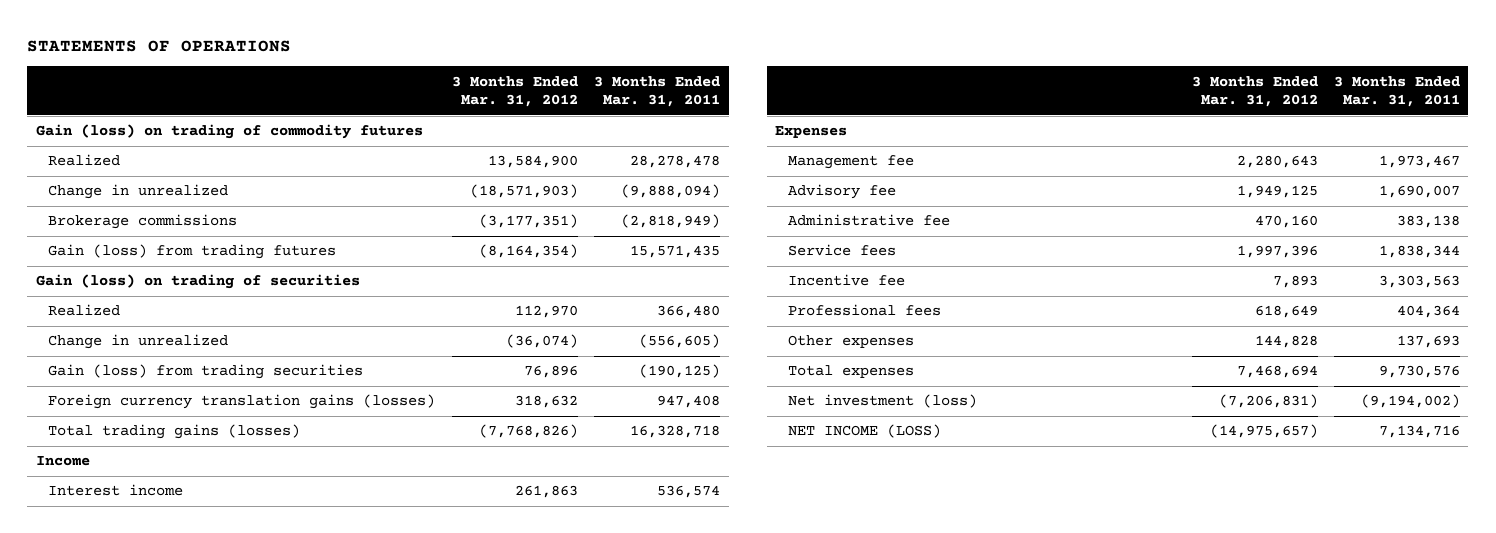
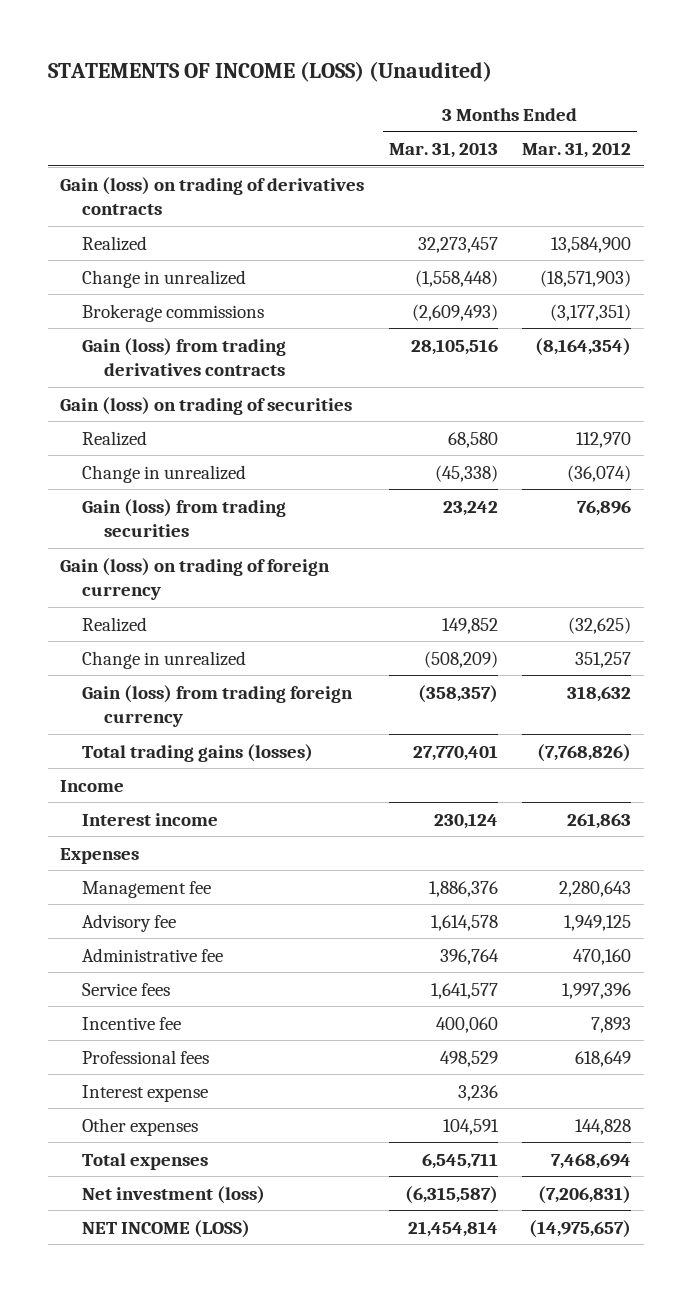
[27,40,292,53] STATEMENTS OF OPERATIONS -> [48,60,493,82] STATEMENTS OF INCOME (LOSS) (Unaudited)
[594,75,721,108] 3 Months Ended Mar. 31, 2011 -> none
none -> [388,141,498,158] Mar. 31, 2013
[35,124,423,140] Gain (loss) on trading of commodity futures -> [60,176,365,216] Gain (loss) on trading of derivatives contracts
[48,244,337,260] Gain (loss) from trading futures -> [82,337,287,377] Gain (loss) from trading derivatives contracts
none -> [60,557,331,601] Gain (loss) on trading of foreign currency
none -> [82,616,148,632] Realized
none -> [82,650,247,669] Change in unrealized
[48,394,436,410] Foreign currency translation gains (losses) -> [82,684,354,728] Gain (loss) from trading foreign currency
none -> [82,1084,209,1102] Interest expense

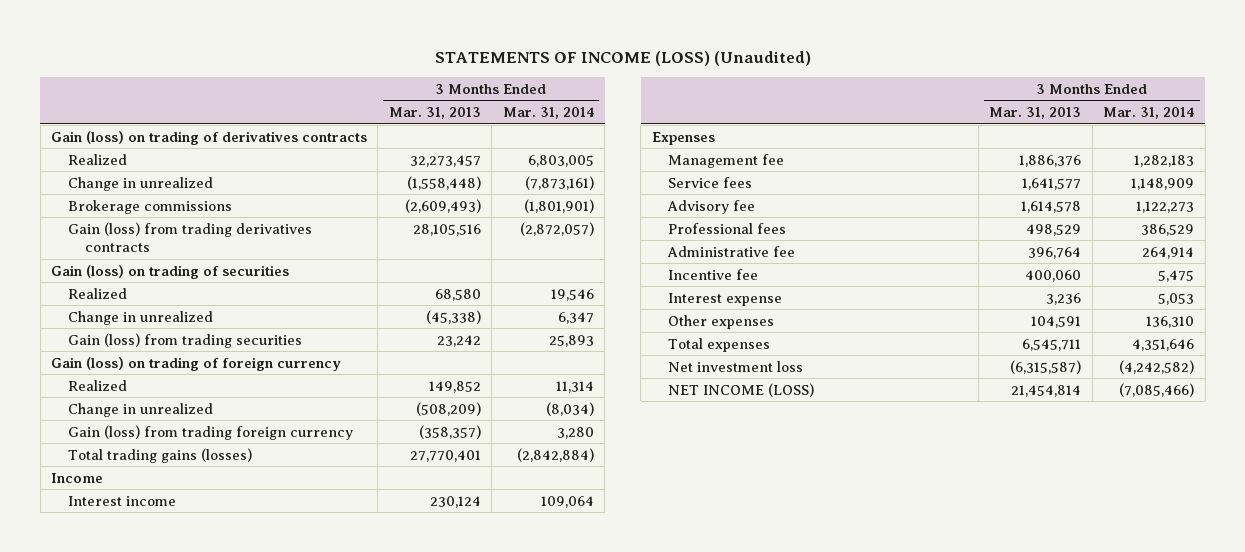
[522,141,632,158] Mar. 31, 2012 -> none
none -> [502,106,594,119] Mar. 31, 2014
[82,982,171,996] Service fees -> [668,176,753,188] Service fees
[82,1049,210,1064] Professional fees -> [668,222,787,234] Professional fees
[82,1185,266,1204] Net investment (loss) -> [668,360,804,372] Net investment loss

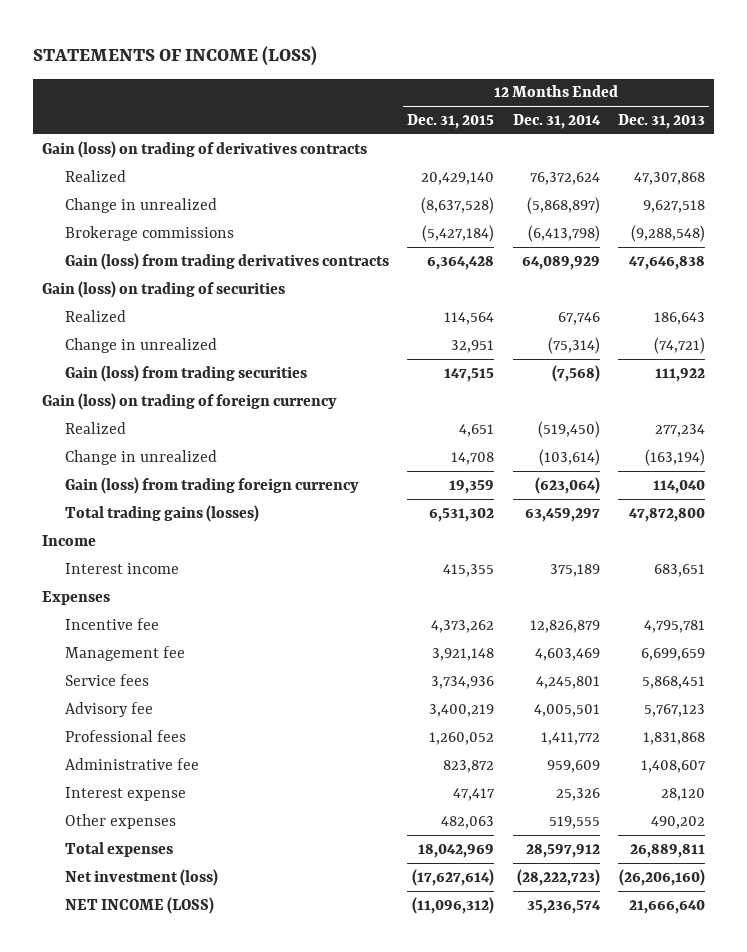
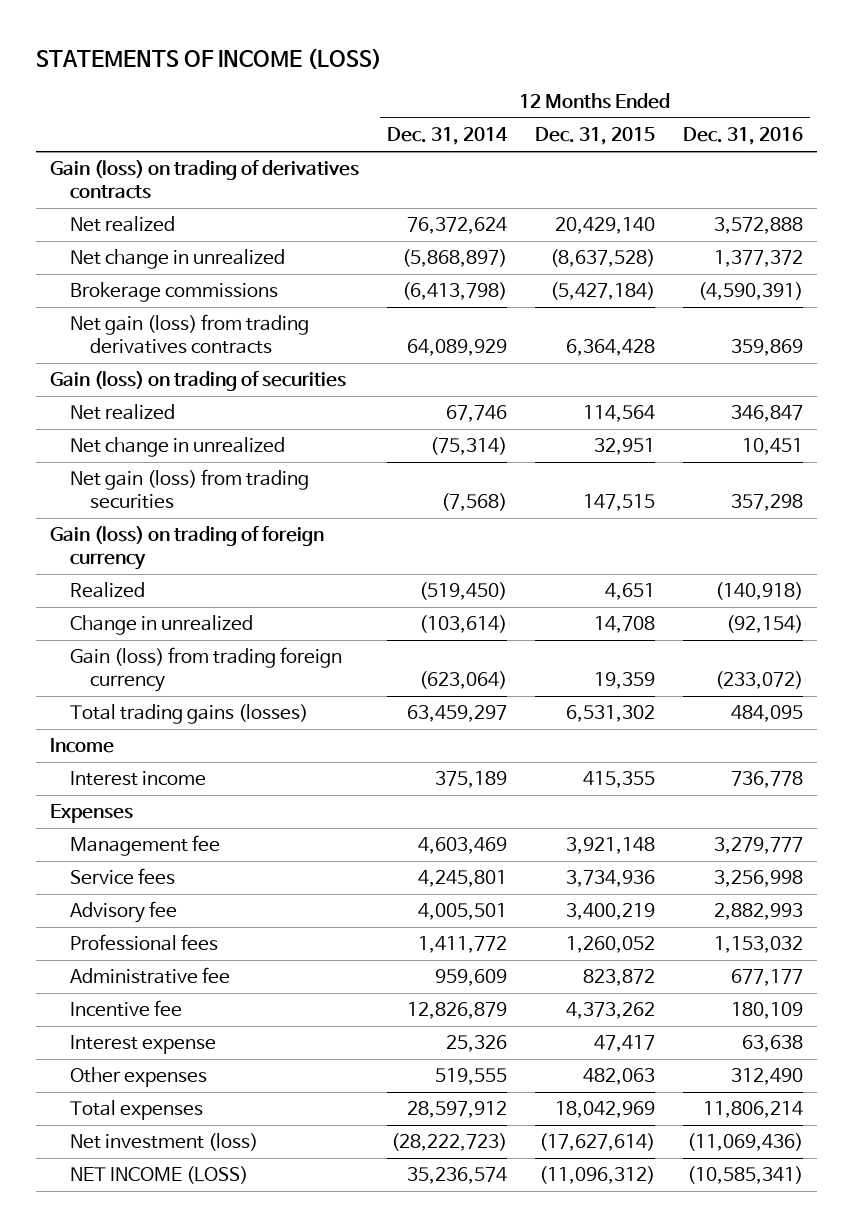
[617,113,705,129] Dec. 31, 2013 -> none
none -> [683,127,804,146] Dec. 31, 2016
[65,169,127,182] Realized -> [70,216,176,233] Net realized
[65,197,218,213] Change in unrealized -> [70,249,286,270] Net change in unrealized
[65,252,390,270] Gain (loss) from trading derivatives contracts -> [70,314,310,355] Net gain (loss) from trading derivatives contracts
[65,309,127,322] Realized -> [70,404,176,421] Net realized
[65,337,218,353] Change in unrealized -> [70,437,286,458] Net change in unrealized
[65,364,308,382] Gain (loss) from trading securities -> [70,469,310,510] Net gain (loss) from trading securities
[65,617,160,630] Incentive fee -> [70,1000,183,1018] Incentive fee

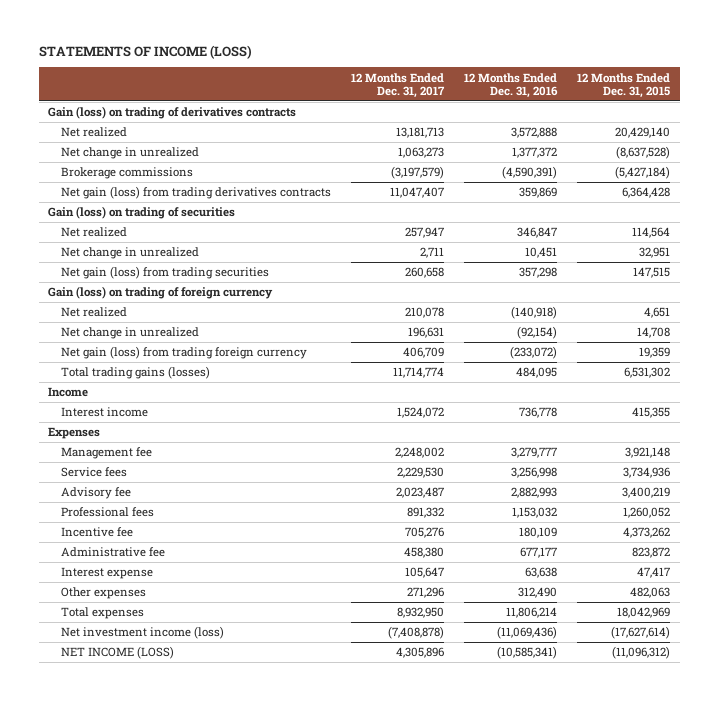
[387,127,509,146] Dec. 31, 2014 -> none
none -> [351,72,446,98] 12 Months Ended Dec. 31, 2017
[70,582,146,599] Realized -> [61,307,128,318] Net realized
[70,615,254,636] Change in unrealized -> [61,327,200,340] Net change in unrealized
[70,647,343,693] Gain (loss) from trading foreign currency -> [61,346,308,360] Net gain (loss) from trading foreign currency
[70,967,231,985] Administrative fee -> [61,547,166,558] Administrative fee
[70,1133,259,1152] Net investment (loss) -> [61,626,225,640] Net investment income (loss)

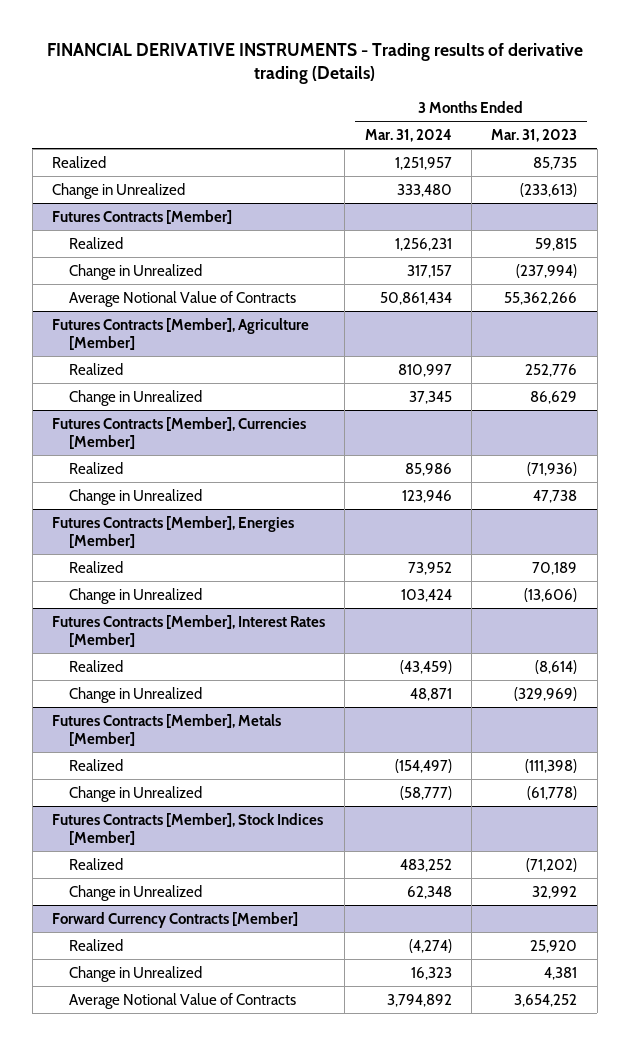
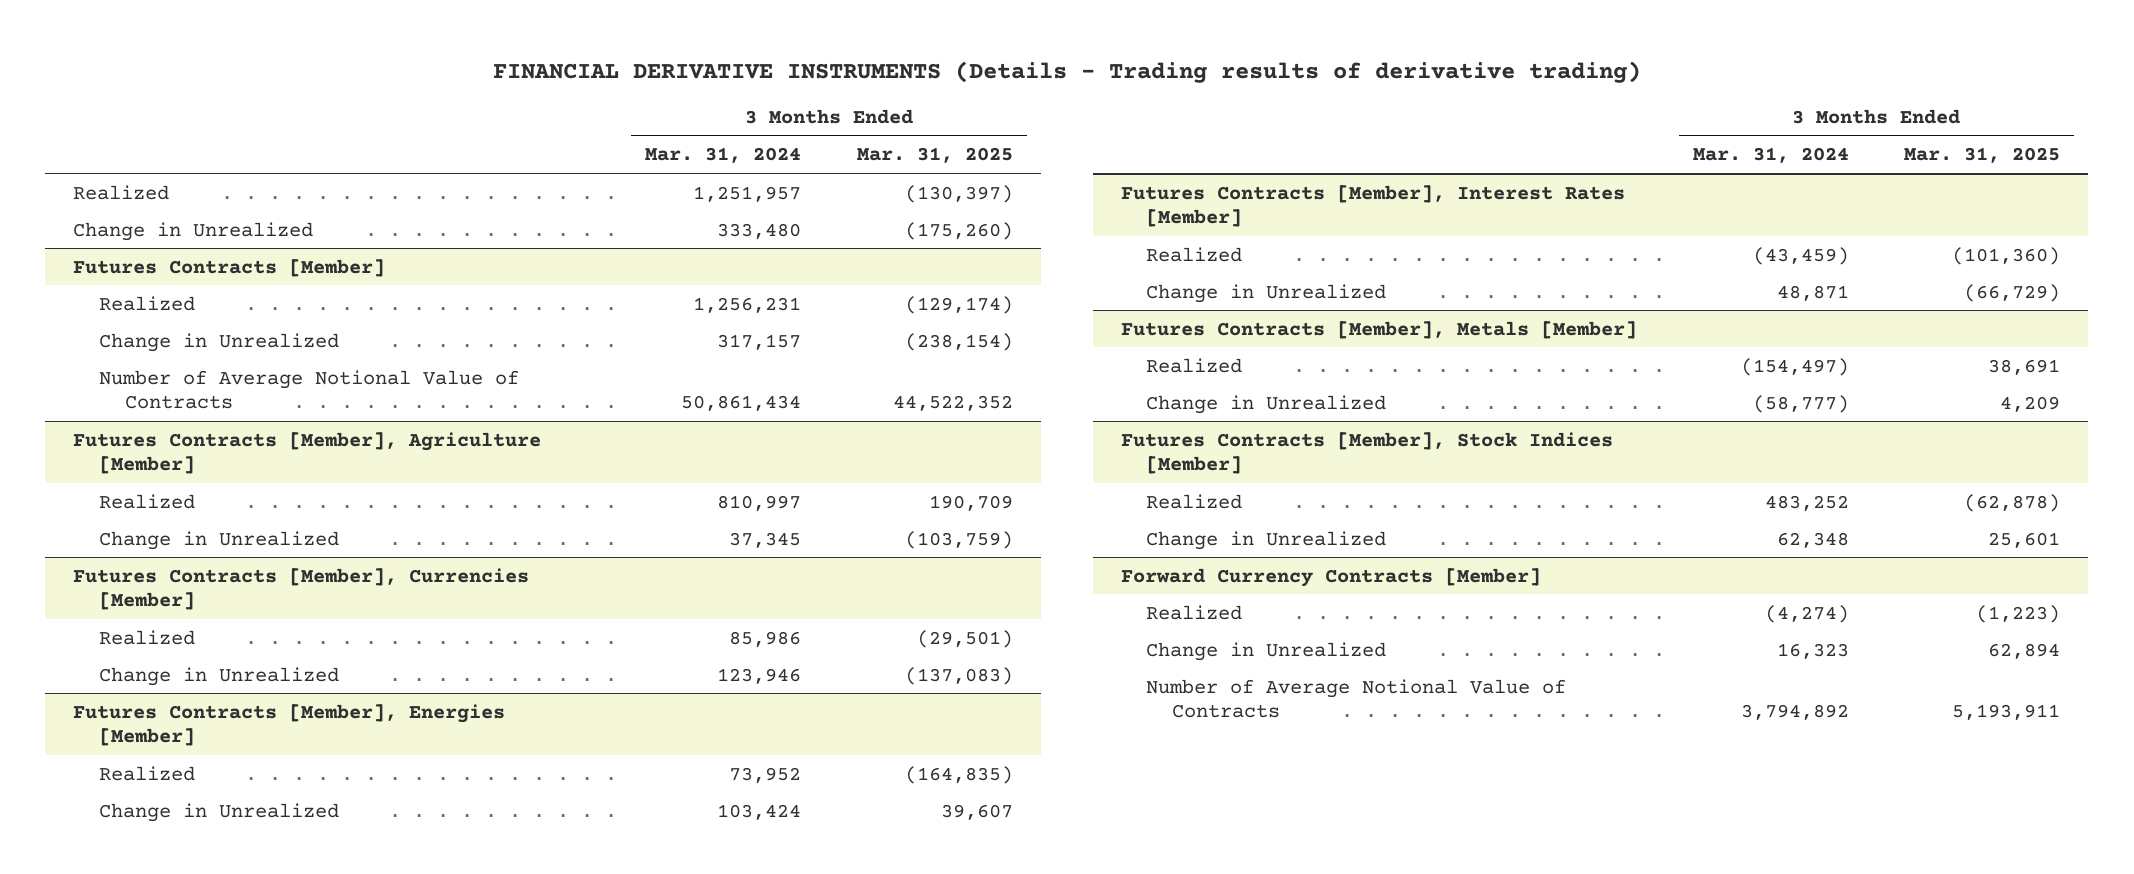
[46,42,583,85] FINANCIAL DERIVATIVE INSTRUMENTS - Trading results of derivative trading (Details) -> [492,60,1641,83] FINANCIAL DERIVATIVE INSTRUMENTS (Details - Trading results of derivative trading)
[491,128,578,142] Mar. 31, 2023 -> none
none -> [857,147,1014,164] Mar. 31, 2025
[68,290,296,307] Average Notional Value of Contracts -> [99,369,520,410] Number of Average Notional Value of Contracts
[68,992,296,1009] Average Notional Value of Contracts -> [1146,678,1567,719] Number of Average Notional Value of Contracts

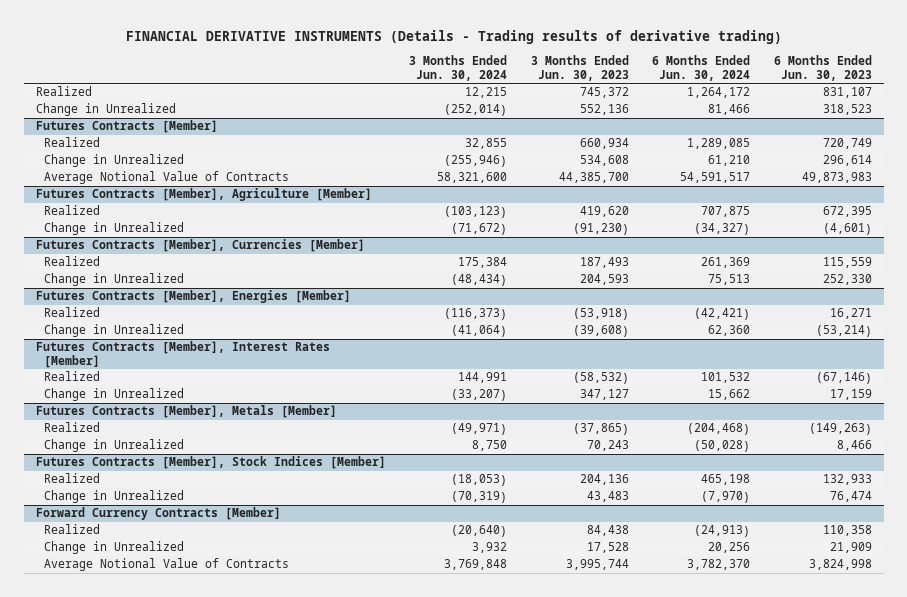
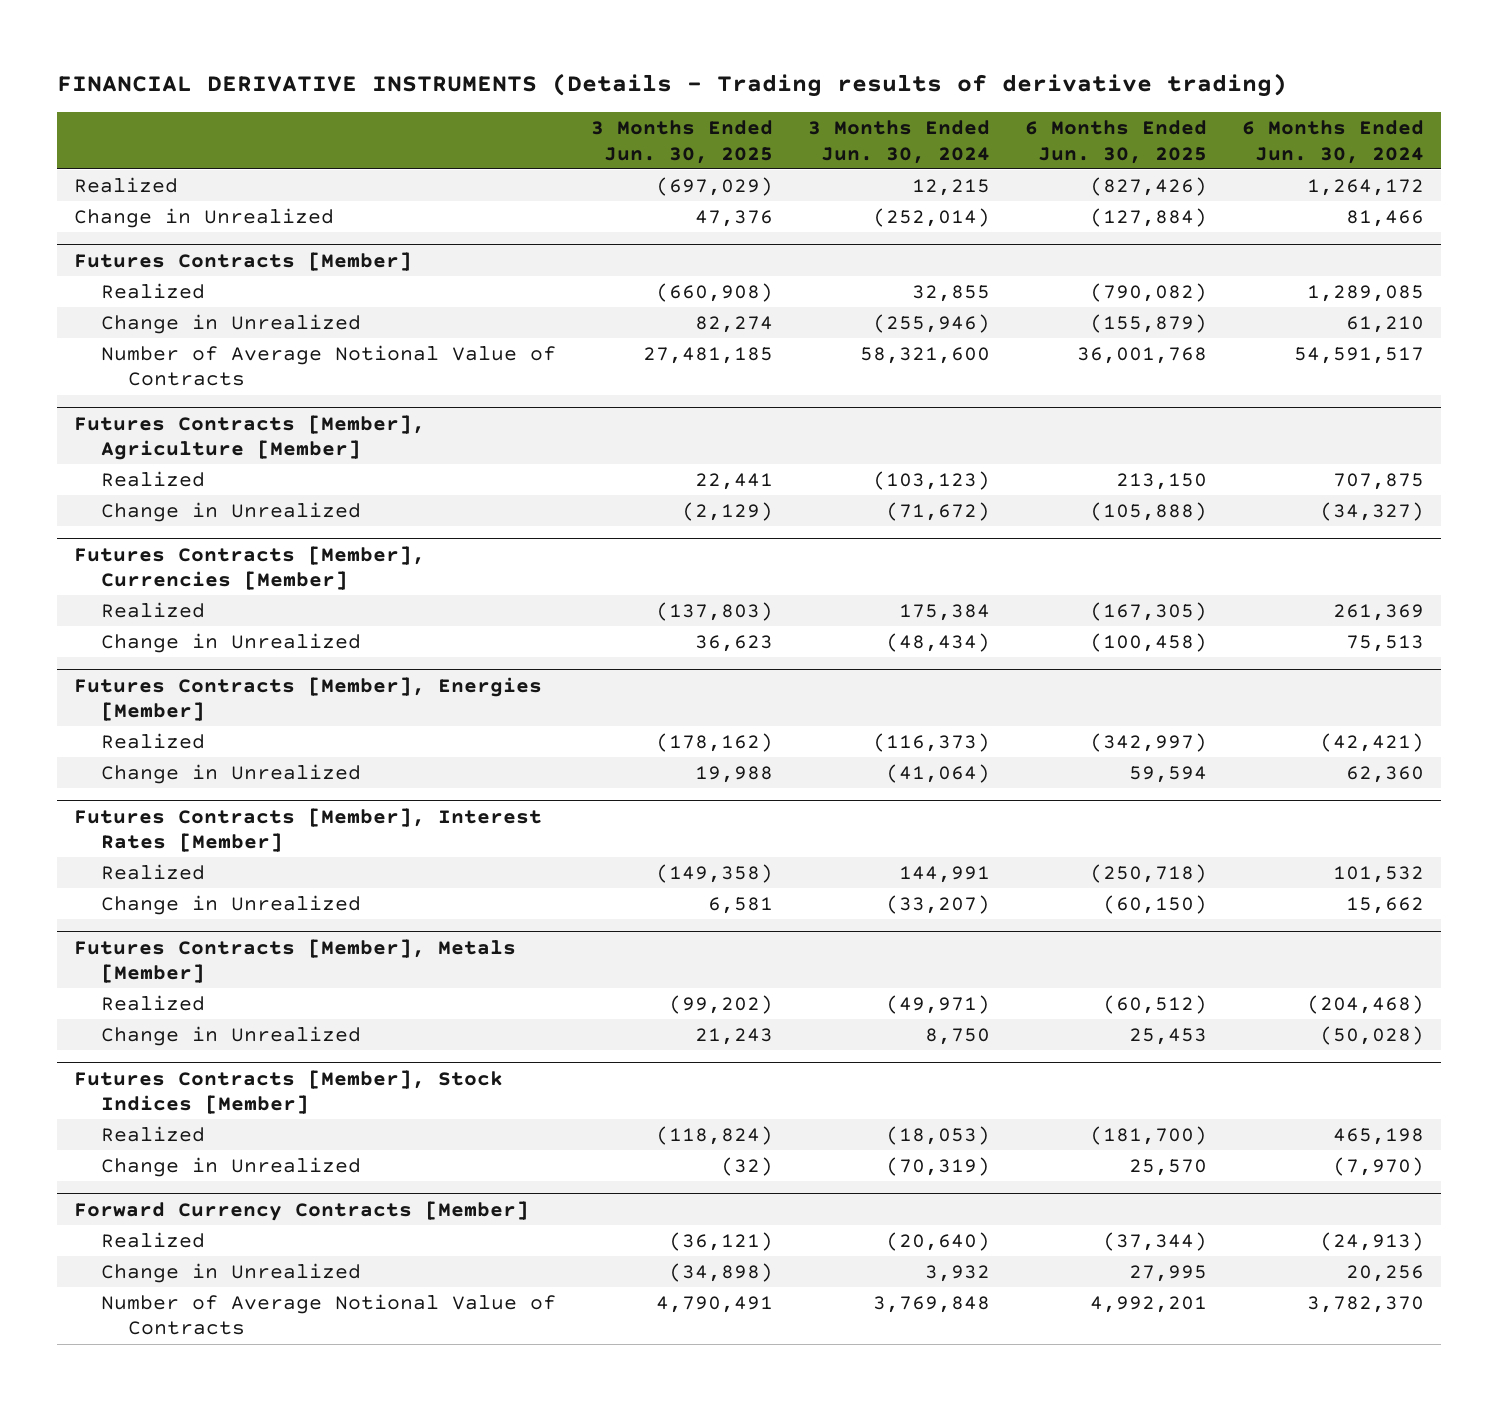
[530,55,629,81] 3 Months Ended Jun. 30, 2023 -> none
[773,55,872,81] 6 Months Ended Jun. 30, 2023 -> none
none -> [591,120,774,164] 3 Months Ended Jun. 30, 2025
none -> [1024,120,1207,164] 6 Months Ended Jun. 30, 2025
[44,171,290,185] Average Notional Value of Contracts -> [101,345,557,387] Number of Average Notional Value of Contracts
[44,558,290,572] Average Notional Value of Contracts -> [101,1294,557,1336] Number of Average Notional Value of Contracts

